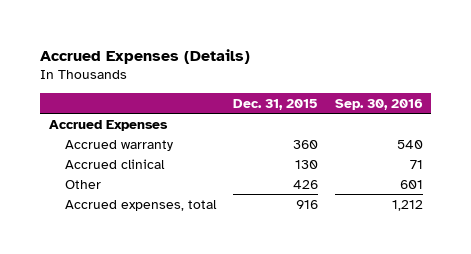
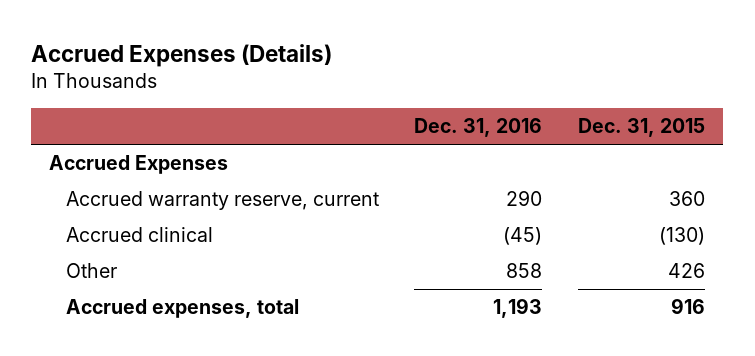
[334,98,423,110] Sep. 30, 2016 -> none
none -> [414,118,543,138] Dec. 31, 2016
[65,139,174,151] Accrued warranty -> [65,191,379,211] Accrued warranty reserve, current
[294,159,318,169] 130 -> [659,227,706,246] (130)

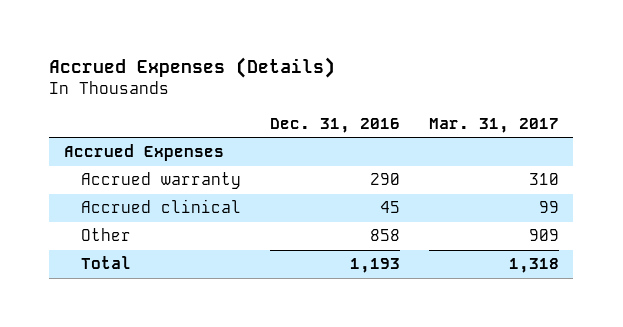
[578,118,706,138] Dec. 31, 2015 -> none
none -> [429,117,560,133] Mar. 31, 2017
[65,191,379,211] Accrued warranty reserve, current -> [81,172,242,190] Accrued warranty
[503,227,543,246] (45) -> [380,201,401,214] 45
[65,299,299,319] Accrued expenses, total -> [81,256,132,270] Total

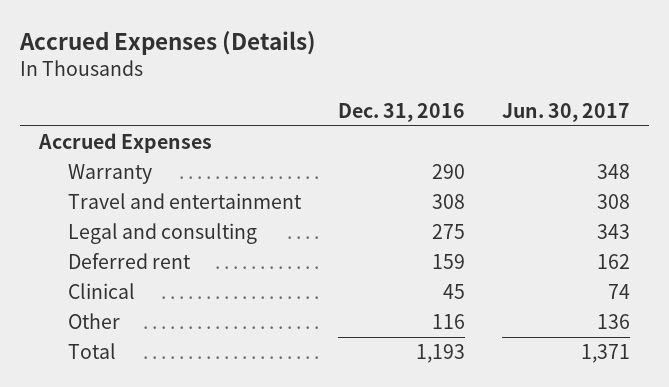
[429,117,560,133] Mar. 31, 2017 -> none
none -> [502,102,631,122] Jun. 30, 2017
[81,172,242,190] Accrued warranty -> [67,163,152,184] Warranty
none -> [67,192,302,209] Travel and entertainment
none -> [67,222,257,244] Legal and consulting
none -> [67,252,191,269] Deferred rent
[81,199,242,214] Accrued clinical -> [67,282,135,299] Clinical
[370,229,401,242] 858 -> [431,313,465,329] 116

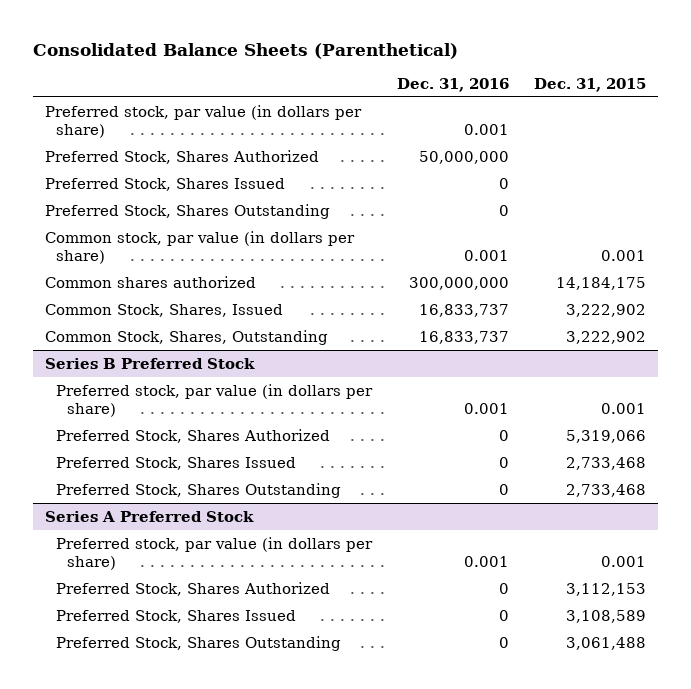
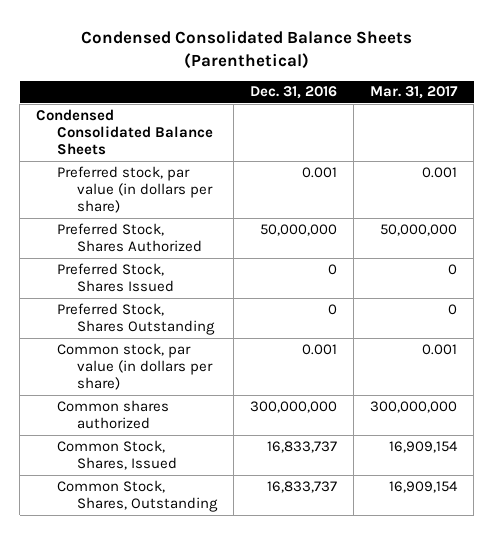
[32,42,458,59] Consolidated Balance Sheets (Parenthetical) -> [80,29,412,69] Condensed Consolidated Balance Sheets (Parenthetical)
[533,77,646,92] Dec. 31, 2015 -> none
none -> [370,86,459,100] Mar. 31, 2017
none -> [36,108,213,156] Condensed Consolidated Balance Sheets
[45,357,256,369] Series B Preferred Stock -> none
[56,383,374,418] Preferred stock, par value (in dollars per share) -> none
[56,428,331,443] Preferred Stock, Shares Authorized -> none
[56,456,297,470] Preferred Stock, Shares Issued -> none
[56,482,342,498] Preferred Stock, Shares Outstanding -> none
[45,510,255,522] Series A Preferred Stock -> none
[56,536,374,571] Preferred stock, par value (in dollars per share) -> none
[56,581,331,596] Preferred Stock, Shares Authorized -> none
[56,609,297,623] Preferred Stock, Shares Issued -> none
[56,635,342,651] Preferred Stock, Shares Outstanding -> none

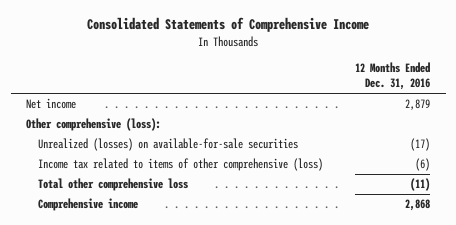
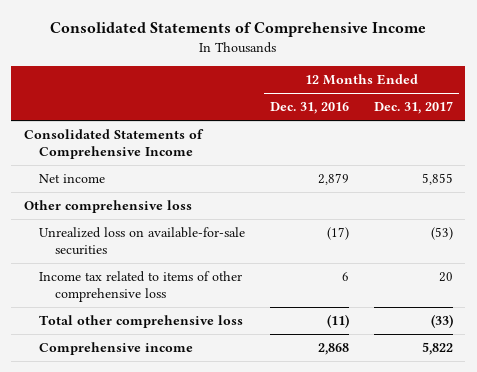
none -> [373,101,453,115] Dec. 31, 2017
none -> [23,129,204,159] Consolidated Statements of Comprehensive Income
[26,118,162,132] Other comprehensive (loss): -> [23,200,192,214] Other comprehensive loss
[38,138,299,152] Unrealized (losses) on available-for-sale securities -> [39,227,246,255] Unrealized loss on available-for-sale securities
[38,158,324,172] Income tax related to items of other comprehensive (loss) -> [39,271,243,302] Income tax related to items of other comprehensive loss
[414,158,430,172] (6) -> [342,272,350,282] 6

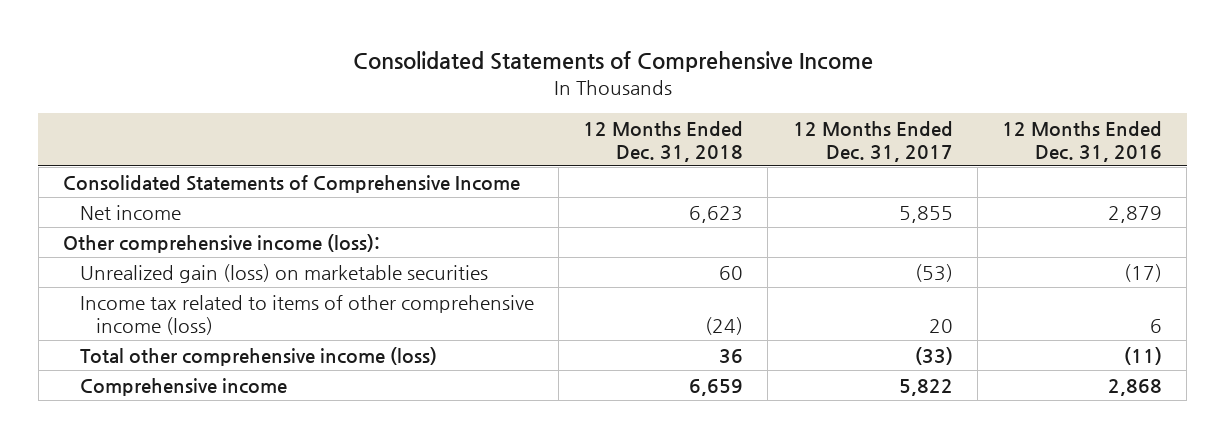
none -> [583,120,744,162] 12 Months Ended Dec. 31, 2018
[23,200,192,214] Other comprehensive loss -> [63,233,381,253] Other comprehensive income (loss):
[39,227,246,255] Unrealized loss on available-for-sale securities -> [79,263,488,283] Unrealized gain (loss) on marketable securities
[39,271,243,302] Income tax related to items of other comprehensive loss -> [79,294,534,335] Income tax related to items of other comprehensive income (loss)
[39,315,244,329] Total other comprehensive loss -> [79,346,437,366] Total other comprehensive income (loss)

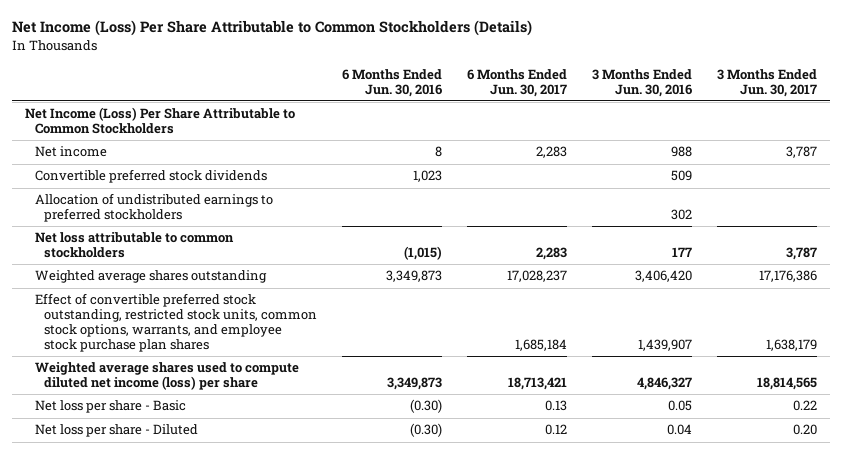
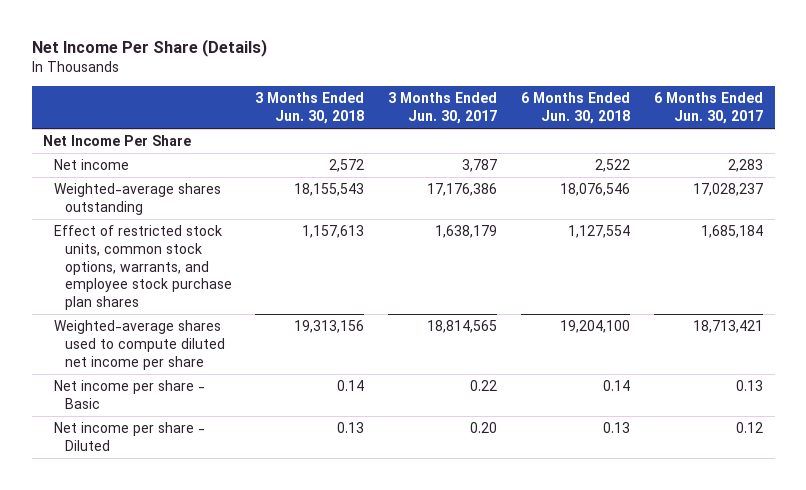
[12,20,533,37] Net Income (Loss) Per Share Attributable to Common Stockholders (Details) -> [31,39,267,58] Net Income Per Share (Details)
[342,68,443,97] 6 Months Ended Jun. 30, 2016 -> none
[592,68,693,97] 3 Months Ended Jun. 30, 2016 -> none
none -> [255,92,365,124] 3 Months Ended Jun. 30, 2018
none -> [520,92,630,124] 6 Months Ended Jun. 30, 2018
[24,107,295,135] Net Income (Loss) Per Share Attributable to Common Stockholders -> [43,135,192,147] Net Income Per Share
[34,169,267,184] Convertible preferred stock dividends -> none
[34,193,273,223] Allocation of undistributed earnings to preferred stockholders -> none
[34,232,234,259] Net loss attributable to common stockholders -> none
[34,270,267,284] Weighted average shares outstanding -> [54,183,222,215] Weighted-average shares outstanding
[34,293,318,353] Effect of convertible preferred stock outstanding, restricted stock units, common stock options, warrants, and employee stock purchase plan shares -> [54,225,232,311] Effect of restricted stock units, common stock options, warrants, and employee stock purchase plan shares
[34,362,299,391] Weighted average shares used to compute diluted net income (loss) per share -> [54,320,225,370] Weighted-average shares used to compute diluted net income per share
[34,400,186,414] Net loss per share - Basic -> [54,380,206,409] Net income per share - Basic
[34,424,198,438] Net loss per share - Diluted -> [54,422,206,451] Net income per share - Diluted

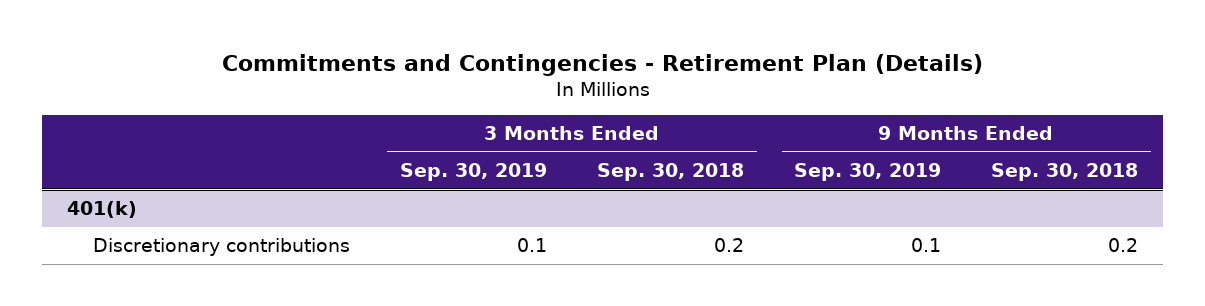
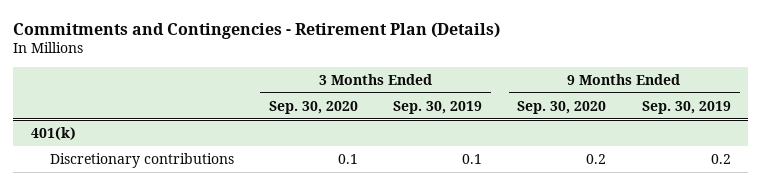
[597,163,745,182] Sep. 30, 2018 -> none
[991,163,1139,182] Sep. 30, 2018 -> none
none -> [268,100,358,114] Sep. 30, 2020
none -> [517,100,607,114] Sep. 30, 2020
[911,238,942,253] 0.1 -> [710,153,731,164] 0.2

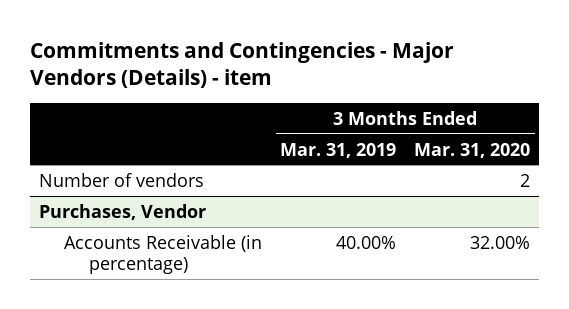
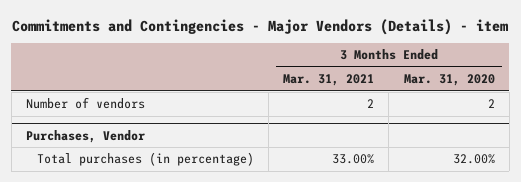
[280,142,397,158] Mar. 31, 2019 -> none
none -> [283,74,375,87] Mar. 31, 2021
[64,234,263,275] Accounts Receivable (in percentage) -> [36,152,254,167] Total purchases (in percentage)

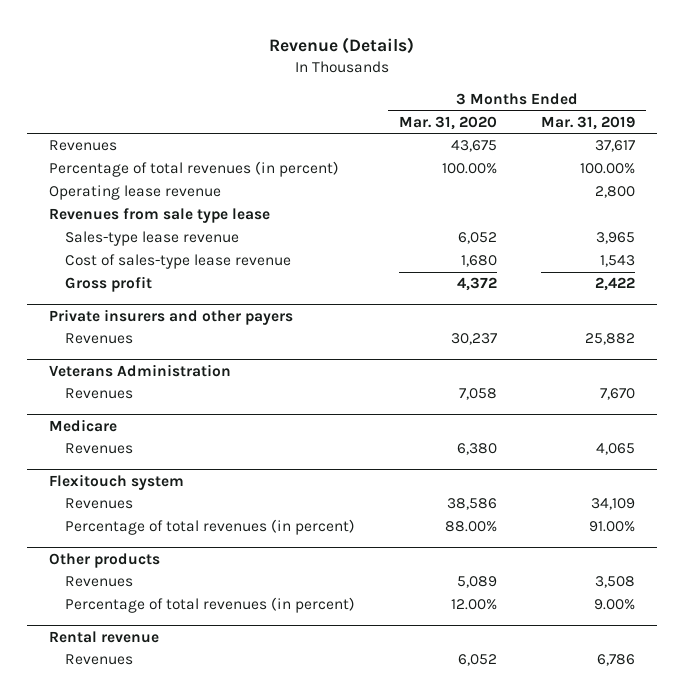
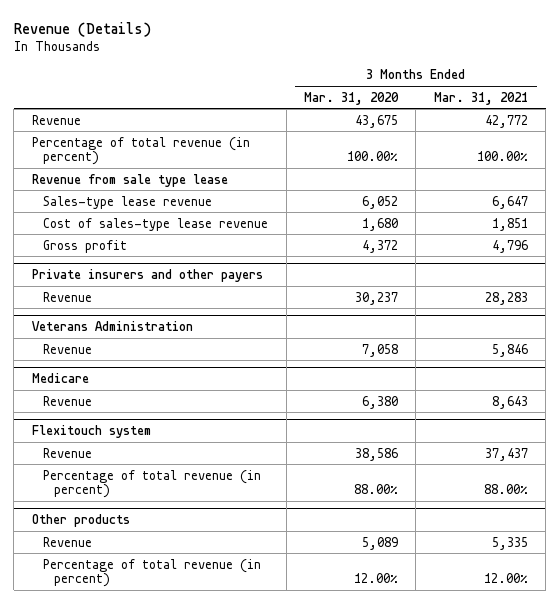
[541,115,636,130] Mar. 31, 2019 -> none
none -> [433,91,528,105] Mar. 31, 2021
[49,185,222,201] Operating lease revenue -> none
[49,140,118,152] Revenues -> [31,114,81,125] Revenue
[49,161,340,178] Percentage of total revenues (in percent) -> [31,136,250,166] Percentage of total revenue (in percent)
[49,208,271,224] Revenues from sale type lease -> [31,173,228,187] Revenue from sale type lease
[65,333,134,345] Revenues -> [43,291,93,302] Revenue
[65,388,134,400] Revenues -> [43,343,93,354] Revenue
[65,443,134,455] Revenues -> [43,395,93,406] Revenue
[65,498,134,510] Revenues -> [43,447,93,458] Revenue
[65,519,356,536] Percentage of total revenues (in percent) -> [43,469,262,499] Percentage of total revenue (in percent)
[49,630,160,643] Rental revenue -> none
[65,654,134,666] Revenues -> none
[65,576,134,588] Revenues -> [43,536,93,547] Revenue
[65,597,356,614] Percentage of total revenues (in percent) -> [43,558,262,588] Percentage of total revenue (in percent)

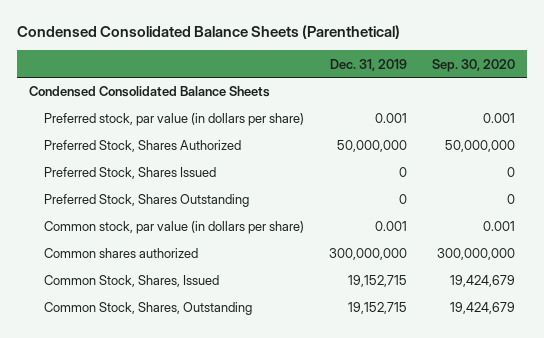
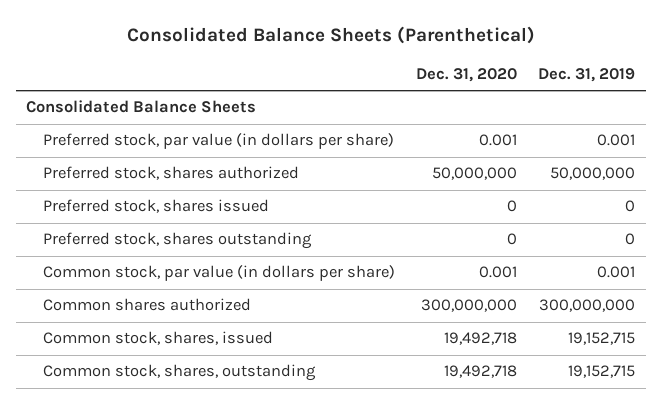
[16,25,400,40] Condensed Consolidated Balance Sheets (Parenthetical) -> [126,26,535,45] Consolidated Balance Sheets (Parenthetical)
[431,58,515,72] Sep. 30, 2020 -> none
none -> [416,68,518,83] Dec. 31, 2020
[29,86,271,98] Condensed Consolidated Balance Sheets -> [26,100,257,114] Consolidated Balance Sheets
[43,140,241,153] Preferred Stock, Shares Authorized -> [43,166,300,181] Preferred stock, shares authorized
[43,167,216,180] Preferred Stock, Shares Issued -> [43,199,270,214] Preferred stock, shares issued
[43,194,249,208] Preferred Stock, Shares Outstanding -> [43,232,313,250] Preferred stock, shares outstanding
[43,275,219,288] Common Stock, Shares, Issued -> [43,331,274,346] Common stock, shares, issued
[43,302,252,316] Common Stock, Shares, Outstanding -> [43,364,317,382] Common stock, shares, outstanding

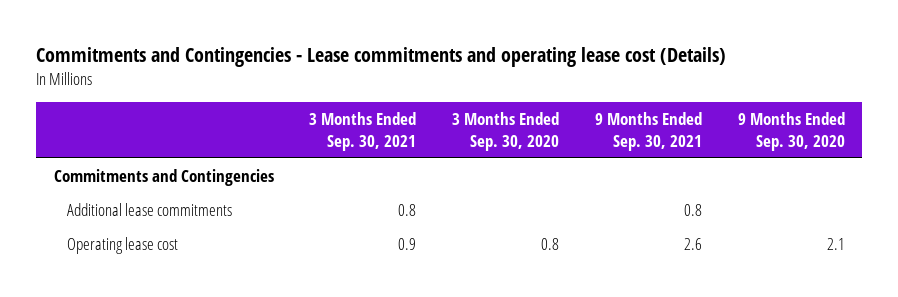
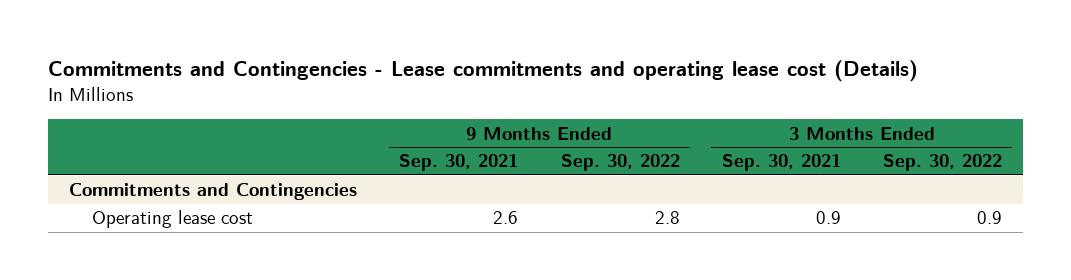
[452,111,560,151] 3 Months Ended Sep. 30, 2020 -> none
[737,111,845,151] 9 Months Ended Sep. 30, 2020 -> none
none -> [560,154,680,172] Sep. 30, 2022
none -> [882,154,1002,172] Sep. 30, 2022
[66,202,232,216] Additional lease commitments -> none

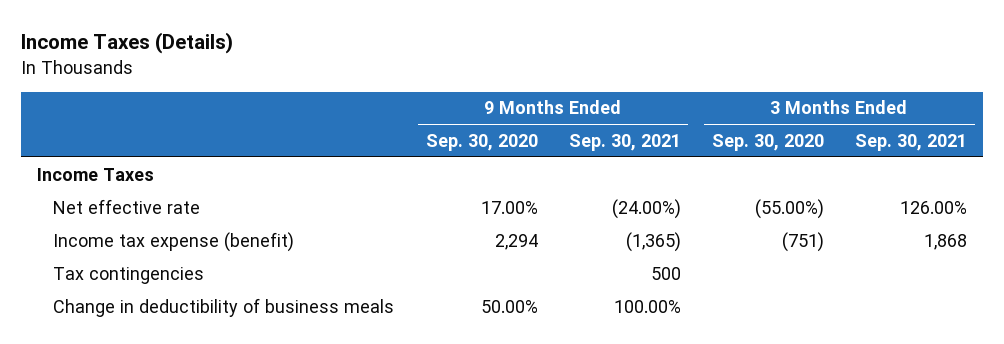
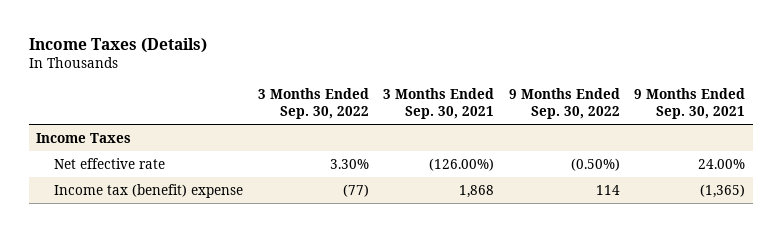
[425,133,538,151] Sep. 30, 2020 -> none
[711,133,824,151] Sep. 30, 2020 -> none
none -> [257,87,369,119] 3 Months Ended Sep. 30, 2022
none -> [508,87,620,119] 9 Months Ended Sep. 30, 2022
[53,266,205,284] Tax contingencies -> none
[53,297,395,317] Change in deductibility of business meals -> none
[611,198,681,219] (24.00%) -> [698,158,746,169] 24.00%
[899,200,967,214] 126.00% -> [429,157,495,171] (126.00%)
[53,231,295,252] Income tax expense (benefit) -> [54,183,244,198] Income tax (benefit) expense

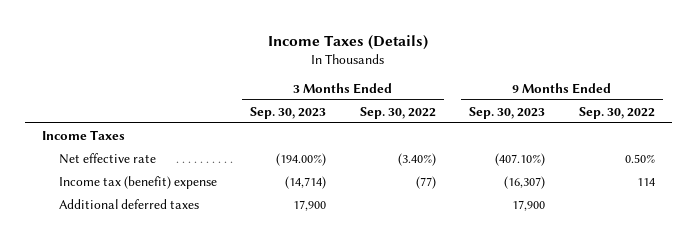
[383,87,495,119] 3 Months Ended Sep. 30, 2021 -> none
[634,87,746,119] 9 Months Ended Sep. 30, 2021 -> none
none -> [250,106,327,119] Sep. 30, 2023
none -> [469,106,546,119] Sep. 30, 2023
[329,158,369,169] 3.30% -> [397,152,436,166] (3.40%)
[570,157,620,171] (0.50%) -> [624,153,655,163] 0.50%
none -> [58,198,199,209] Additional deferred taxes

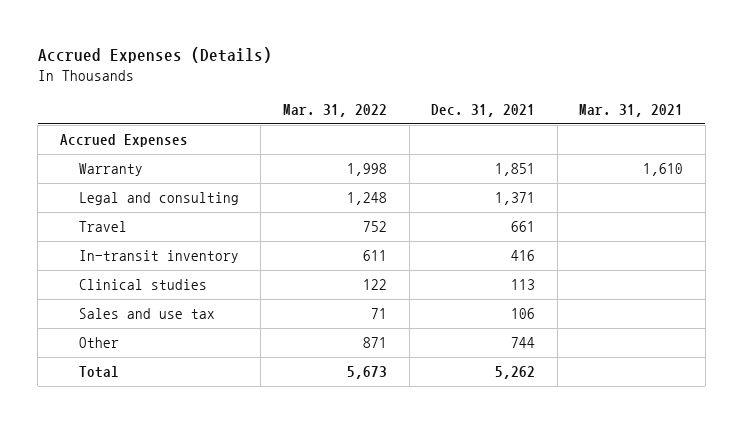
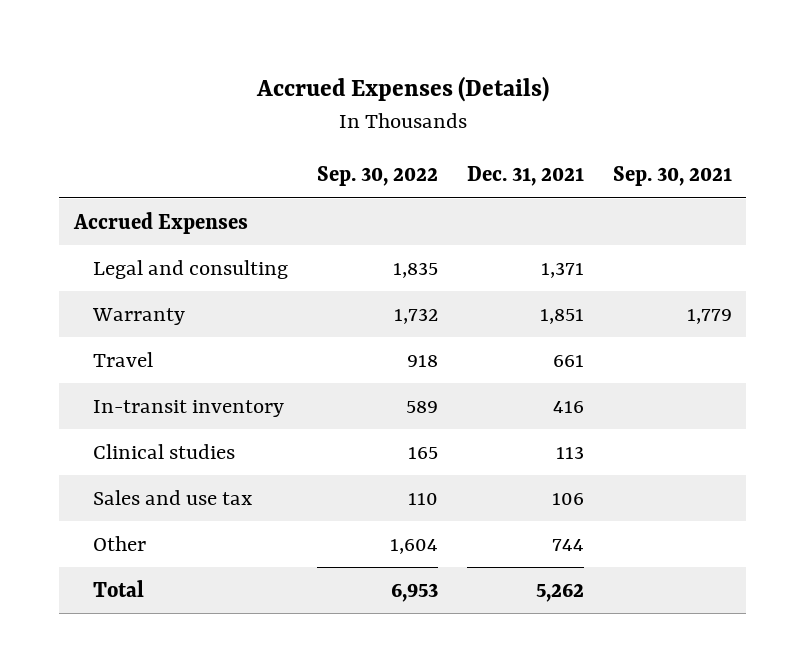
[282,104,387,118] Mar. 31, 2022 -> none
[579,104,684,118] Mar. 31, 2021 -> none
none -> [316,166,438,187] Sep. 30, 2022
none -> [612,166,732,187] Sep. 30, 2021
[78,163,143,177] Warranty -> [91,307,185,325] Warranty

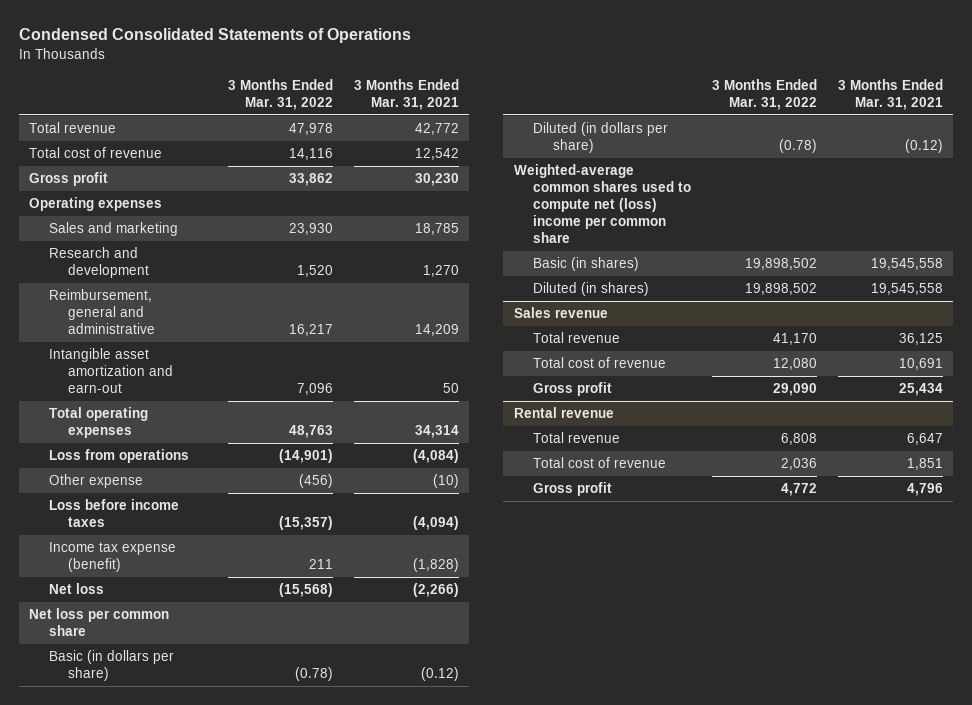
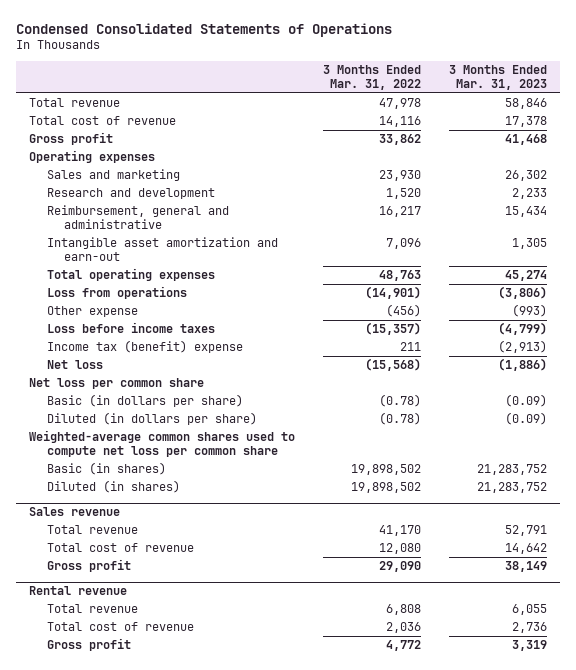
[353,78,459,110] 3 Months Ended Mar. 31, 2021 -> none
none -> [448,65,547,91] 3 Months Ended Mar. 31, 2023
[48,542,176,573] Income tax expense (benefit) -> [46,340,243,354] Income tax (benefit) expense
[513,164,692,244] Weighted-average common shares used to compute net (loss) income per common share -> [29,430,296,458] Weighted-average common shares used to compute net loss per common share

